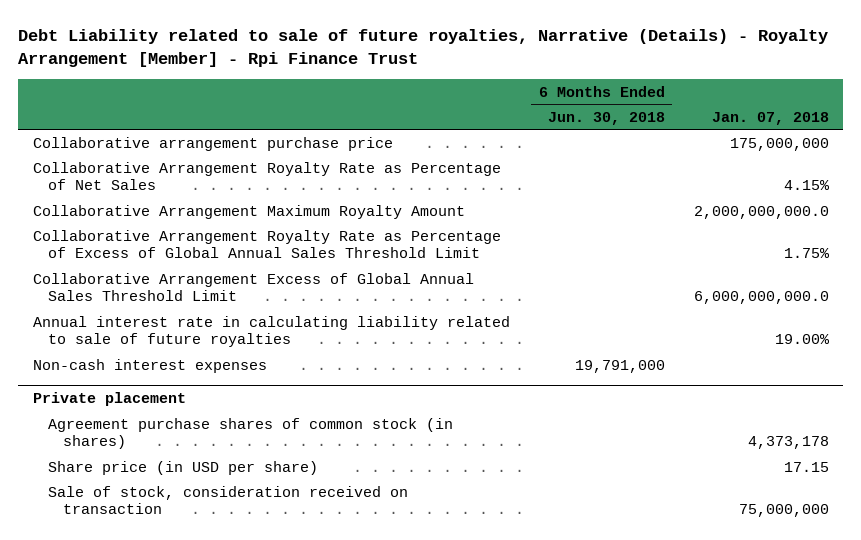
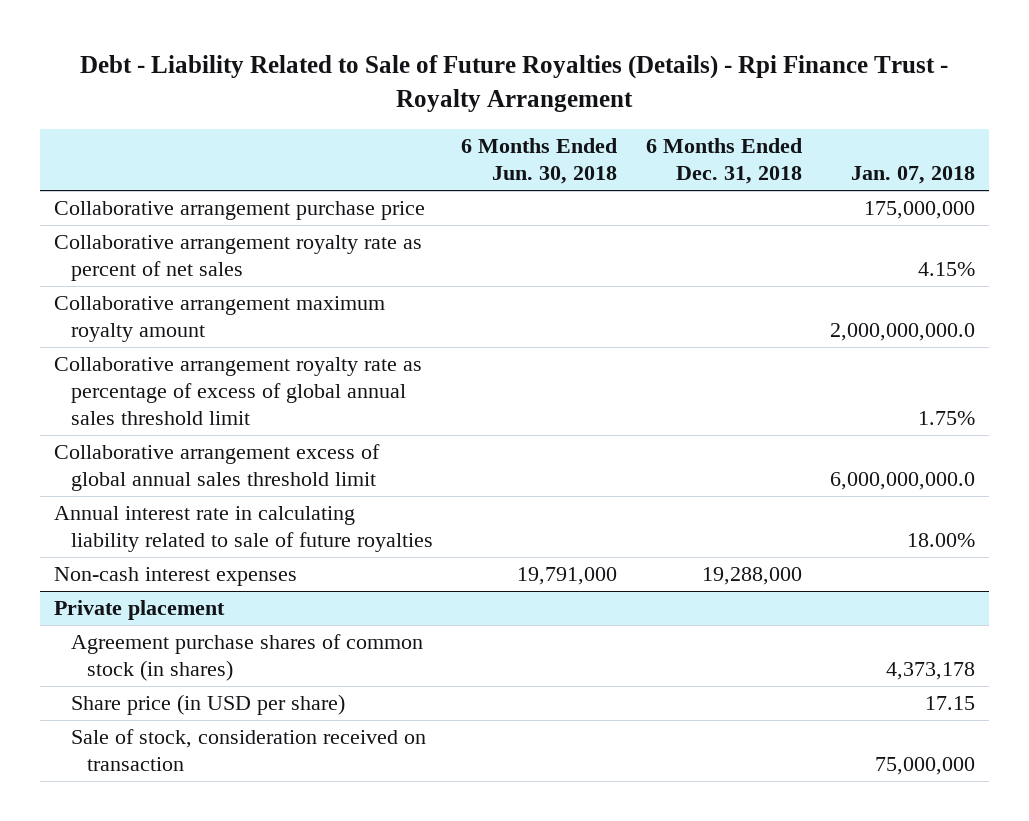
[18,29,829,68] Debt Liability related to sale of future royalties, Narrative (Details) - Royalty Arrangement [Member] - Rpi Finance Trust -> [80,55,949,113] Debt - Liability Related to Sale of Future Royalties (Details) - Rpi Finance Trust - Royalty Arrangement
none -> [645,138,802,185] 6 Months Ended Dec. 31, 2018
[32,161,501,191] Collaborative Arrangement Royalty Rate as Percentage of Net Sales -> [53,235,422,282] Collaborative arrangement royalty rate as percent of net sales
[32,204,465,219] Collaborative Arrangement Maximum Royalty Amount -> [53,296,385,343] Collaborative arrangement maximum royalty amount
[32,229,501,259] Collaborative Arrangement Royalty Rate as Percentage of Excess of Global Annual Sales Threshold Limit -> [53,357,422,426] Collaborative arrangement royalty rate as percentage of excess of global annual sales threshold limit
[32,272,474,302] Collaborative Arrangement Excess of Global Annual Sales Threshold Limit -> [53,444,380,492] Collaborative arrangement excess of global annual sales threshold limit
[774,334,830,345] 19.00% -> [907,533,976,548] 18.00%

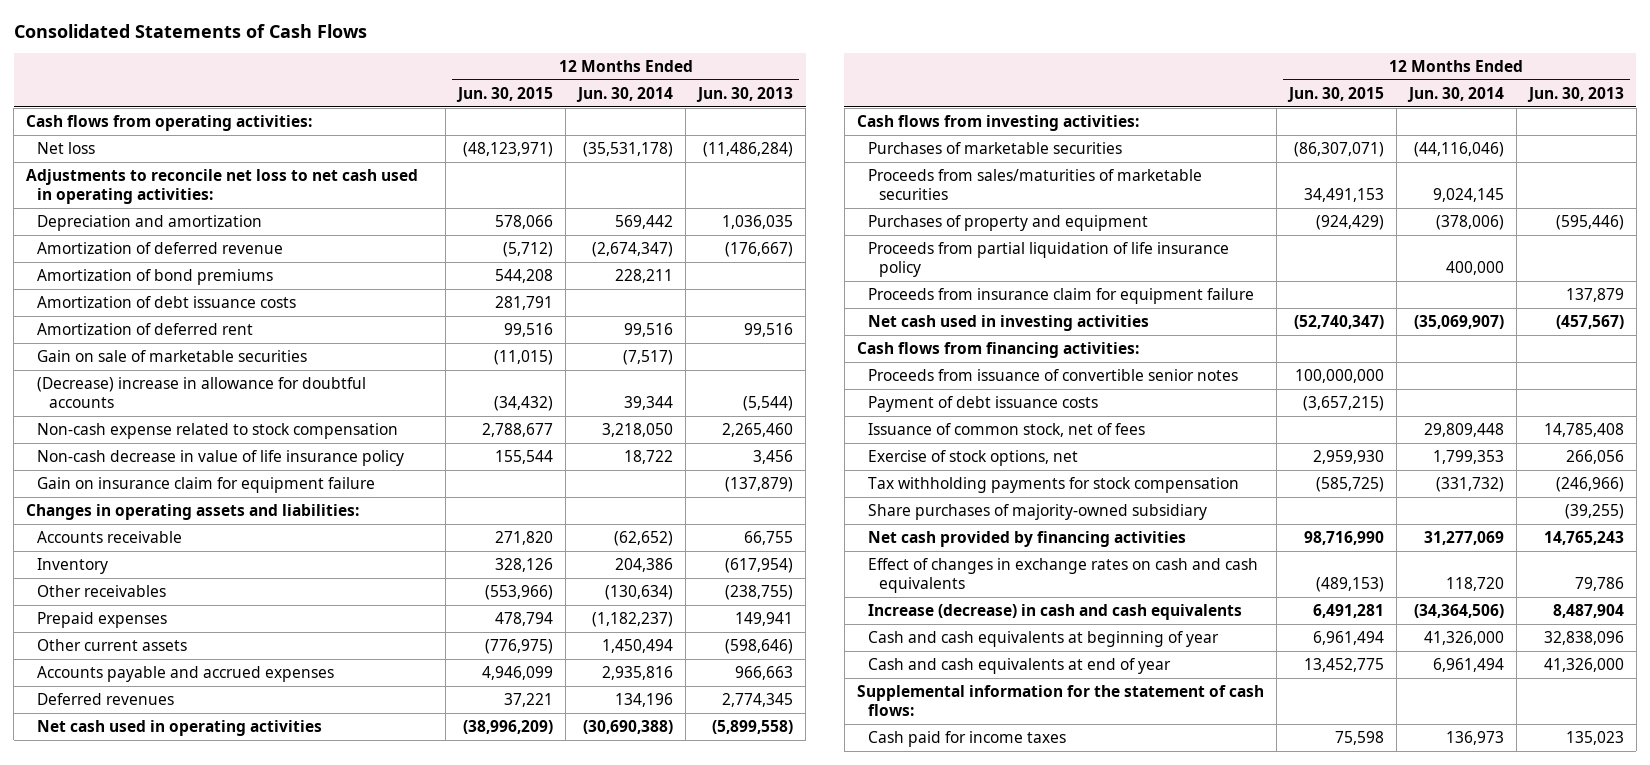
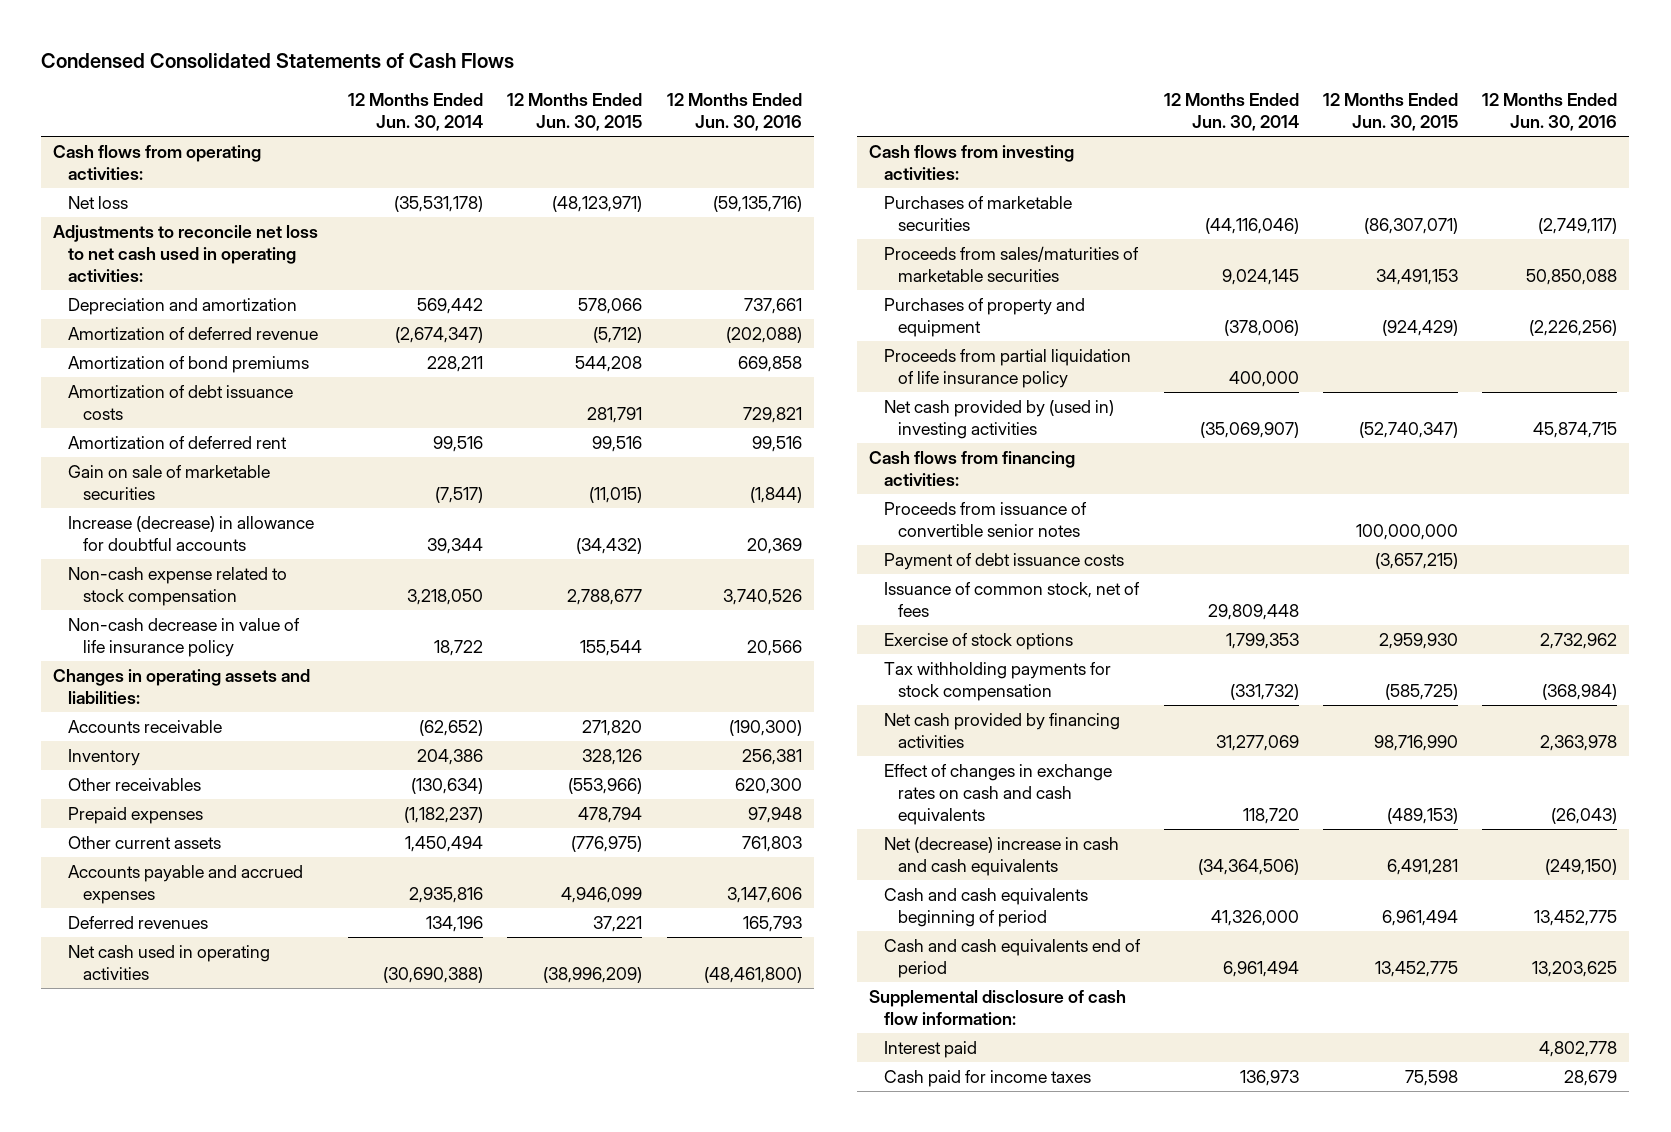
[13,23,367,38] Consolidated Statements of Cash Flows -> [41,53,515,69] Condensed Consolidated Statements of Cash Flows
[696,86,794,102] Jun. 30, 2013 -> none
none -> [666,93,802,132] 12 Months Ended Jun. 30, 2016
[37,377,367,409] (Decrease) increase in allowance for doubtful accounts -> [68,515,315,551] Increase (decrease) in allowance for doubtful accounts
[37,477,376,494] Gain on insurance claim for equipment failure -> none
[868,288,1255,305] Proceeds from insurance claim for equipment failure -> none
[868,315,1150,332] Net cash used in investing activities -> [883,399,1114,439] Net cash provided by (used in) investing activities
[868,450,1079,467] Exercise of stock options, net -> [883,632,1073,650] Exercise of stock options
[868,504,1208,521] Share purchases of majority-owned subsidiary -> none
[868,604,1243,621] Increase (decrease) in cash and cash equivalents -> [883,836,1119,876] Net (decrease) increase in cash and cash equivalents
[868,631,1220,648] Cash and cash equivalents at beginning of year -> [883,887,1088,927] Cash and cash equivalents beginning of period
[868,658,1172,675] Cash and cash equivalents at end of year -> [883,938,1141,978] Cash and cash equivalents end of period
[856,685,1264,717] Supplemental information for the statement of cash flows: -> [868,989,1126,1025] Supplemental disclosure of cash flow information:
none -> [883,1040,977,1058] Interest paid

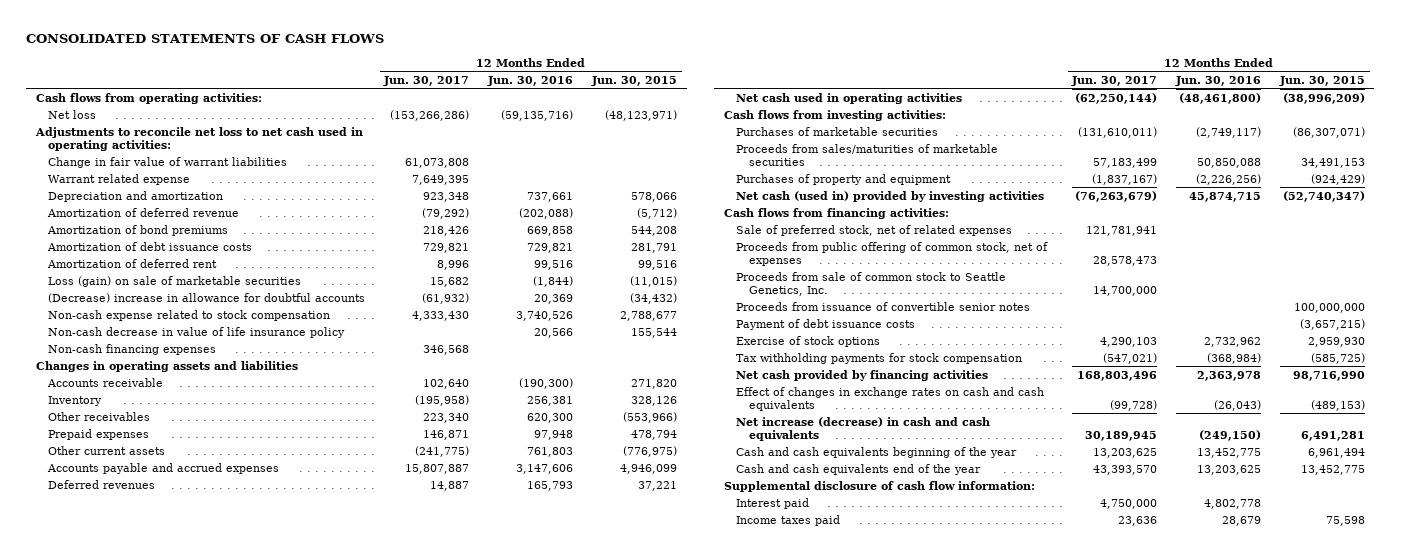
[41,53,515,69] Condensed Consolidated Statements of Cash Flows -> [26,34,385,44] CONSOLIDATED STATEMENTS OF CASH FLOWS
[348,93,484,132] 12 Months Ended Jun. 30, 2014 -> none
none -> [383,75,470,86] Jun. 30, 2017
none -> [48,156,288,168] Change in fair value of warrant liabilities
none -> [48,173,191,185] Warrant related expense
[68,464,271,500] Gain on sale of marketable securities -> [48,275,302,287] Loss (gain) on sale of marketable securities
[68,515,315,551] Increase (decrease) in allowance for doubtful accounts -> [48,292,366,303] (Decrease) increase in allowance for doubtful accounts
none -> [48,343,217,355] Non-cash financing expenses
[53,668,311,704] Changes in operating assets and liabilities: -> [35,360,298,372] Changes in operating assets and liabilities
[883,348,1131,388] Proceeds from partial liquidation of life insurance policy -> none
[883,399,1114,439] Net cash provided by (used in) investing activities -> [736,190,1045,202] Net cash (used in) provided by investing activities
none -> [736,224,1013,236] Sale of preferred stock, net of related expenses
none -> [736,241,1049,266] Proceeds from public offering of common stock, net of expenses
none -> [736,271,1007,296] Proceeds from sale of common stock to Seattle Genetics, Inc.
[883,581,1140,617] Issuance of common stock, net of fees -> none
[883,836,1119,876] Net (decrease) increase in cash and cash equivalents -> [736,416,991,441] Net increase (decrease) in cash and cash equivalents
[883,887,1088,927] Cash and cash equivalents beginning of period -> [736,446,1018,458] Cash and cash equivalents beginning of the year
[883,938,1141,978] Cash and cash equivalents end of period -> [736,463,982,475] Cash and cash equivalents end of the year
[883,1069,1091,1087] Cash paid for income taxes -> [736,514,841,526] Income taxes paid

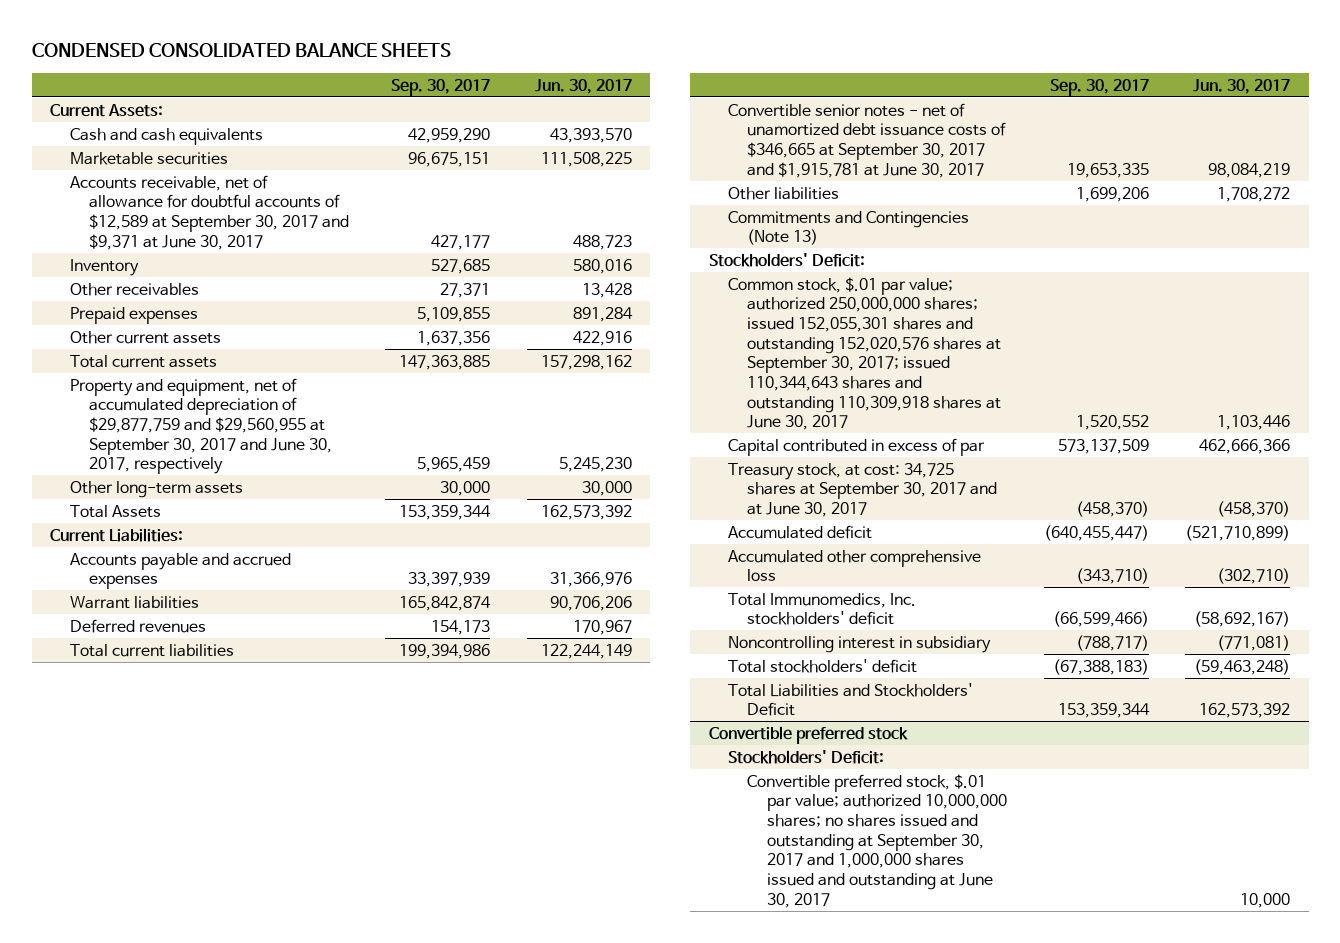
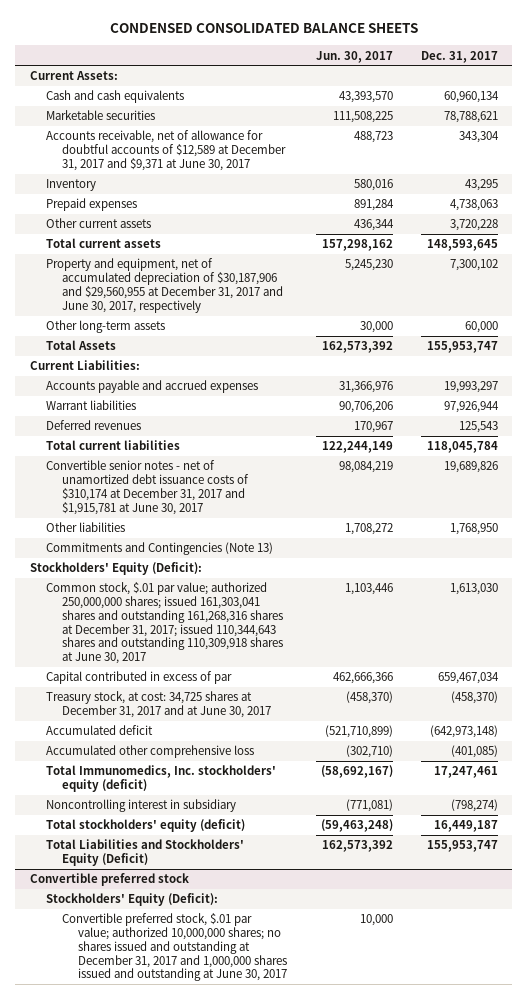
[391,78,491,96] Sep. 30, 2017 -> none
none -> [420,50,498,63] Dec. 31, 2017
[69,174,350,250] Accounts receivable, net of allowance for doubtful accounts of $12,589 at September 30, 2017 and $9,371 at June 30, 2017 -> [45,130,286,171] Accounts receivable, net of allowance for doubtful accounts of $12,589 at December 31, 2017 and $9,371 at June 30, 2017
[69,282,199,296] Other receivables -> none
[572,330,632,346] 422,916 -> [353,219,394,232] 436,344
[69,377,333,475] Property and equipment, net of accumulated depreciation of $29,877,759 and $29,560,955 at September 30, 2017 and June 30, 2017, respectively -> [45,258,283,313] Property and equipment, net of accumulated depreciation of $30,187,906 and $29,560,955 at December 31, 2017 and June 30, 2017, respectively
[728,102,1007,178] Convertible senior notes - net of unamortized debt issuance costs of $346,665 at September 30, 2017 and $1,915,781 at June 30, 2017 -> [45,460,249,515] Convertible senior notes - net of unamortized debt issuance costs of $310,174 at December 31, 2017 and $1,915,781 at June 30, 2017
[708,252,865,267] Stockholders' Deficit: -> [29,562,202,576] Stockholders' Equity (Deficit):
[728,276,1002,431] Common stock, $.01 par value; authorized 250,000,000 shares; issued 152,055,301 shares and outstanding 152,020,576 shares at September 30, 2017; issued 110,344,643 shares and outstanding 110,309,918 shares at June 30, 2017 -> [45,582,283,665] Common stock, $.01 par value; authorized 250,000,000 shares; issued 161,303,041 shares and outstanding 161,268,316 shares at December 31, 2017; issued 110,344,643 shares and outstanding 110,309,918 shares at June 30, 2017
[728,462,998,517] Treasury stock, at cost: 34,725 shares at September 30, 2017 and at June 30, 2017 -> [45,691,271,719] Treasury stock, at cost: 34,725 shares at December 31, 2017 and at June 30, 2017
[728,592,917,626] Total Immunomedics, Inc. stockholders' deficit -> [45,765,276,793] Total Immunomedics, Inc. stockholders' equity (deficit)
[728,658,918,673] Total stockholders' deficit -> [45,819,245,833] Total stockholders' equity (deficit)
[728,682,974,717] Total Liabilities and Stockholders' Deficit -> [45,839,244,867] Total Liabilities and Stockholders' Equity (Deficit)
[728,749,885,764] Stockholders' Deficit: -> [45,893,218,907] Stockholders' Equity (Deficit):
[747,773,1007,908] Convertible preferred stock, $.01 par value; authorized 10,000,000 shares; no shares issued and outstanding at September 30, 2017 and 1,000,000 shares issued and outstanding at June 30, 2017 -> [61,913,288,982] Convertible preferred stock, $.01 par value; authorized 10,000,000 shares; no shares issued and outstanding at December 31, 2017 and 1,000,000 shares issued and outstanding at June 30, 2017

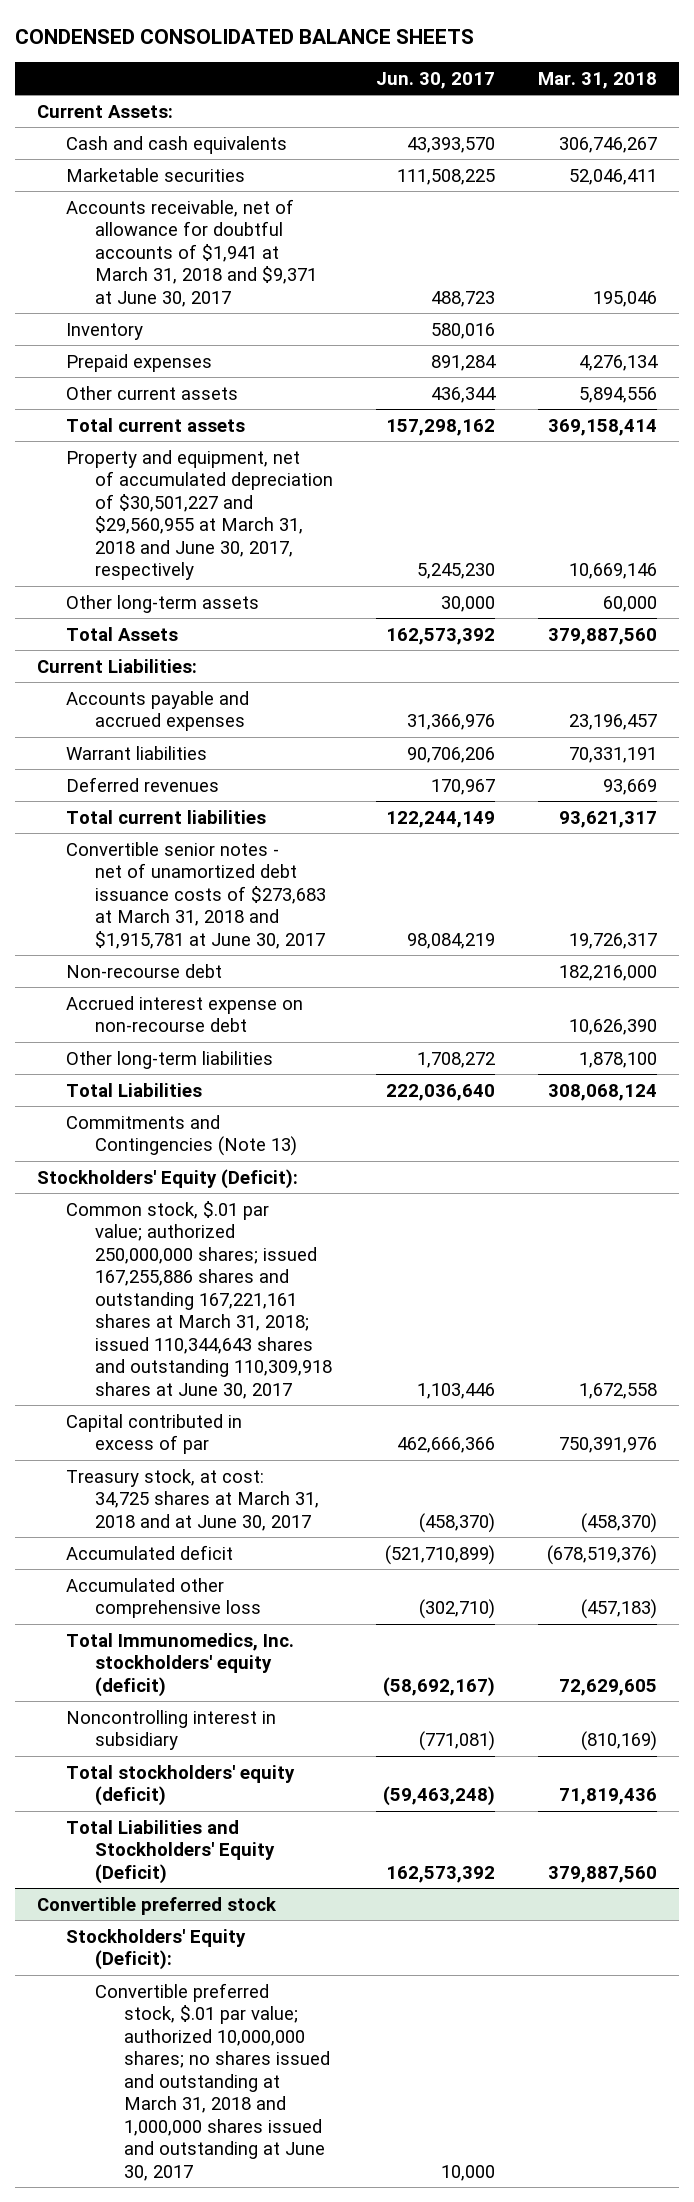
[420,50,498,63] Dec. 31, 2017 -> none
none -> [538,71,658,89] Mar. 31, 2018
[45,130,286,171] Accounts receivable, net of allowance for doubtful accounts of $12,589 at December 31, 2017 and $9,371 at June 30, 2017 -> [66,198,318,307] Accounts receivable, net of allowance for doubtful accounts of $1,941 at March 31, 2018 and $9,371 at June 30, 2017
[45,258,283,313] Property and equipment, net of accumulated depreciation of $30,187,906 and $29,560,955 at December 31, 2017 and June 30, 2017, respectively -> [66,449,334,581] Property and equipment, net of accumulated depreciation of $30,501,227 and $29,560,955 at March 31, 2018 and June 30, 2017, respectively
[45,460,249,515] Convertible senior notes - net of unamortized debt issuance costs of $310,174 at December 31, 2017 and $1,915,781 at June 30, 2017 -> [66,841,327,949] Convertible senior notes - net of unamortized debt issuance costs of $273,683 at March 31, 2018 and $1,915,781 at June 30, 2017
none -> [66,963,223,978] Non-recourse debt
none -> [66,995,304,1033] Accrued interest expense on non-recourse debt
[45,522,125,533] Other liabilities -> [66,1050,274,1069] Other long-term liabilities
none -> [66,1082,203,1097] Total Liabilities
[45,582,283,665] Common stock, $.01 par value; authorized 250,000,000 shares; issued 161,303,041 shares and outstanding 161,268,316 shares at December 31, 2017; issued 110,344,643 shares and outstanding 110,309,918 shares at June 30, 2017 -> [66,1200,333,1399] Common stock, $.01 par value; authorized 250,000,000 shares; issued 167,255,886 shares and outstanding 167,221,161 shares at March 31, 2018; issued 110,344,643 shares and outstanding 110,309,918 shares at June 30, 2017
[45,691,271,719] Treasury stock, at cost: 34,725 shares at December 31, 2017 and at June 30, 2017 -> [66,1468,320,1531] Treasury stock, at cost: 34,725 shares at March 31, 2018 and at June 30, 2017
[61,913,288,982] Convertible preferred stock, $.01 par value; authorized 10,000,000 shares; no shares issued and outstanding at December 31, 2017 and 1,000,000 shares issued and outstanding at June 30, 2017 -> [95,1982,331,2181] Convertible preferred stock, $.01 par value; authorized 10,000,000 shares; no shares issued and outstanding at March 31, 2018 and 1,000,000 shares issued and outstanding at June 30, 2017

